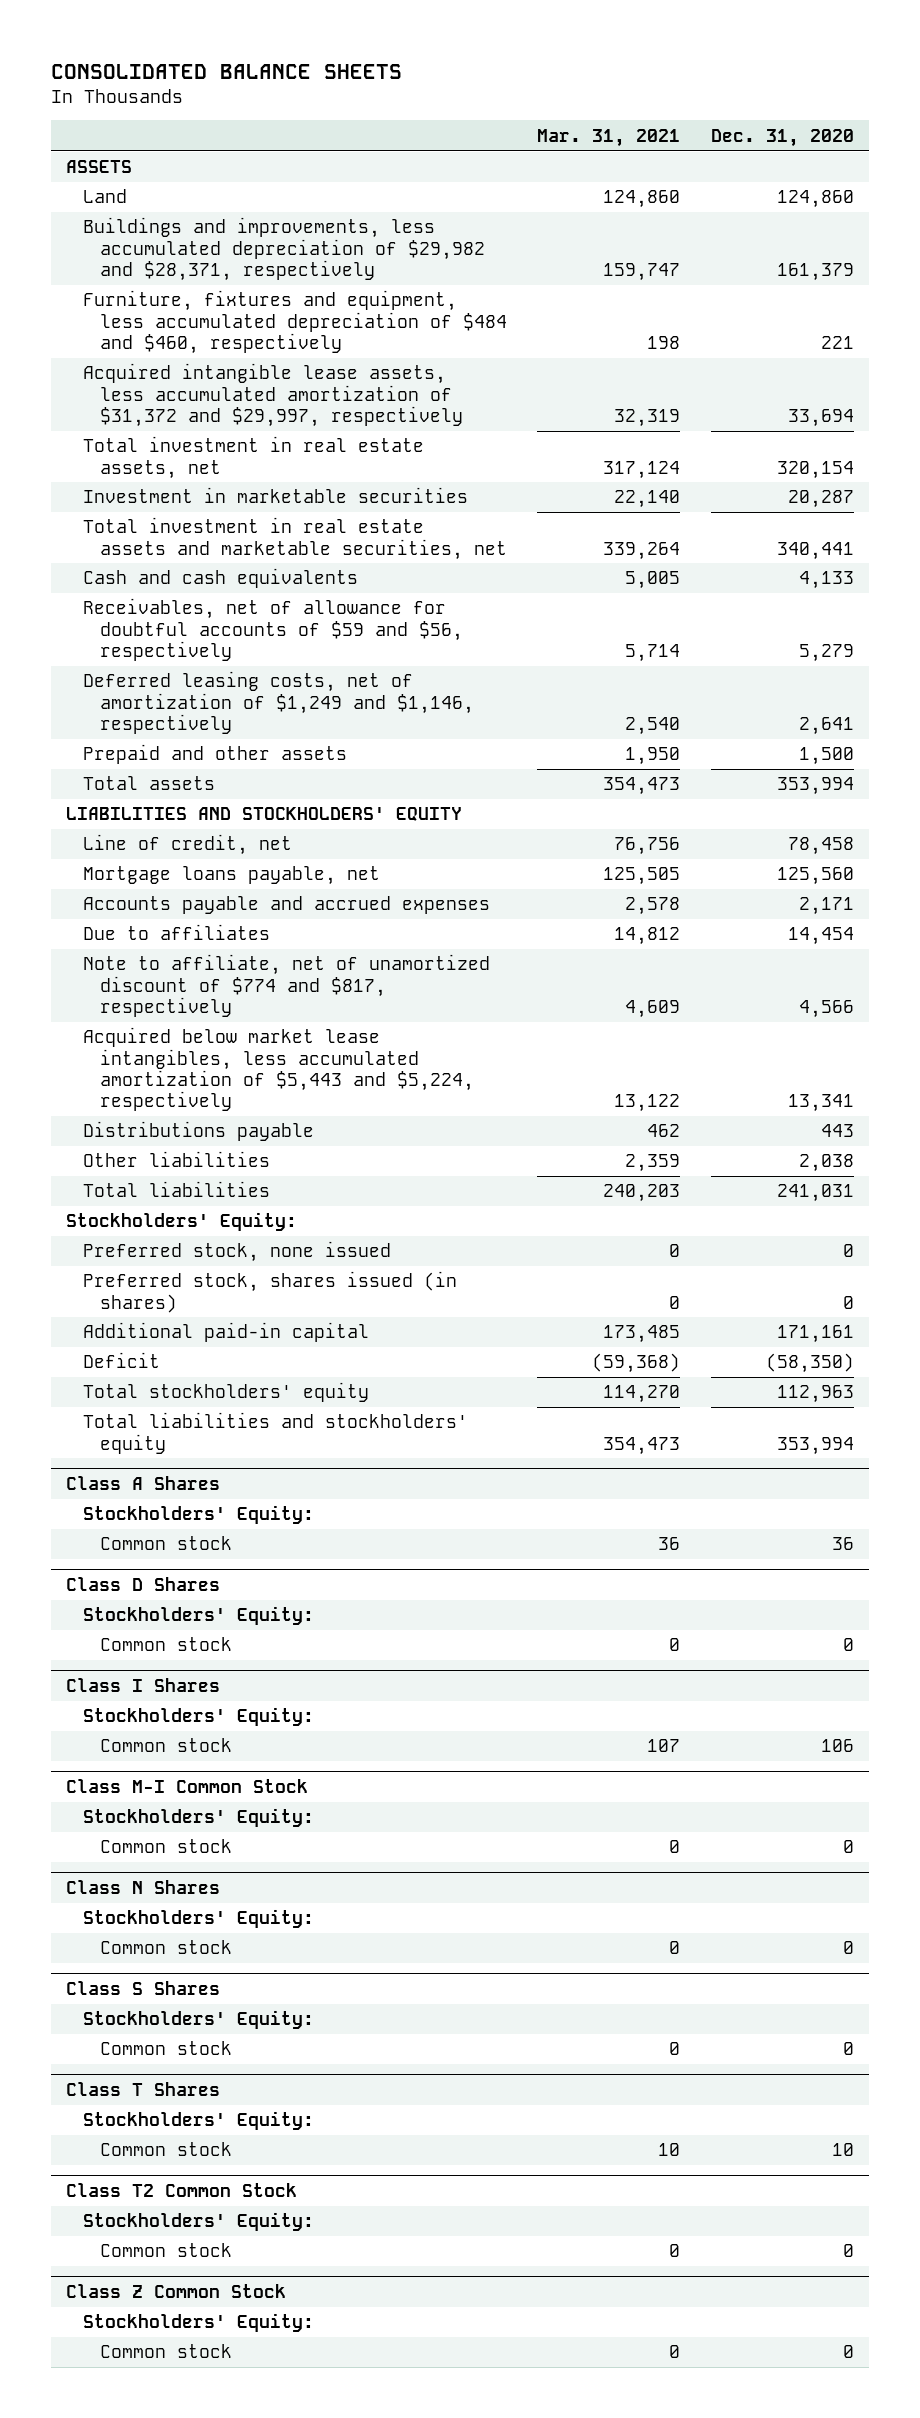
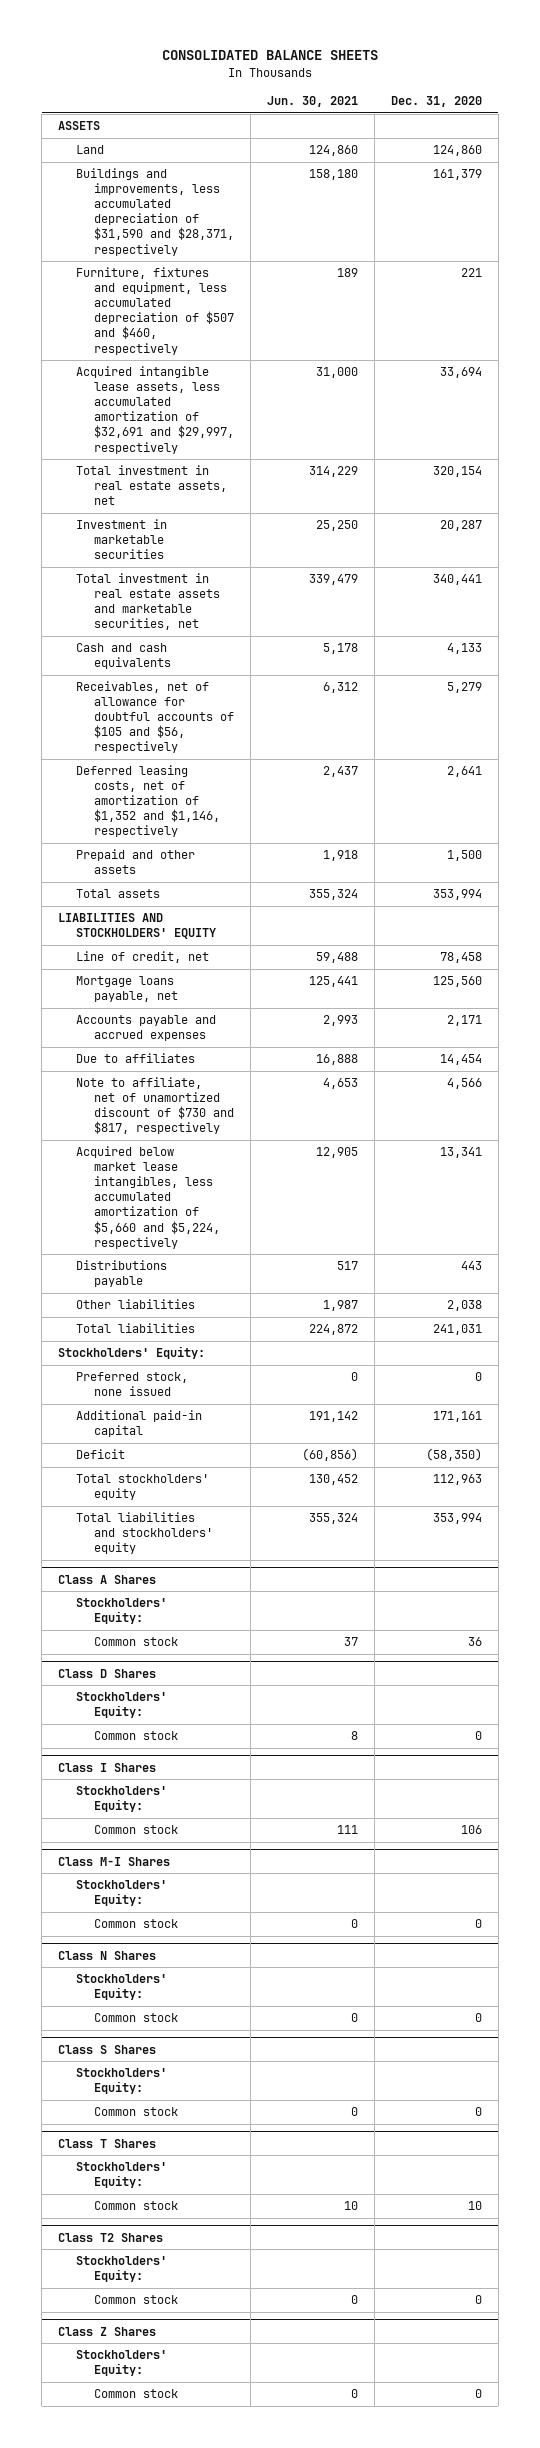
[537,128,681,147] Mar. 31, 2021 -> none
none -> [266,96,358,108] Jun. 30, 2021
[82,217,485,281] Buildings and improvements, less accumulated depreciation of $29,982 and $28,371, respectively -> [76,168,235,256] Buildings and improvements, less accumulated depreciation of $31,590 and $28,371, respectively
[82,290,507,354] Furniture, fixtures and equipment, less accumulated depreciation of $484 and $460, respectively -> [76,267,235,355] Furniture, fixtures and equipment, less accumulated depreciation of $507 and $460, respectively
[82,363,463,427] Acquired intangible lease assets, less accumulated amortization of $31,372 and $29,997, respectively -> [76,366,235,454] Acquired intangible lease assets, less accumulated amortization of $32,691 and $29,997, respectively
[82,598,463,661] Receivables, net of allowance for doubtful accounts of $59 and $56, respectively -> [76,681,235,754] Receivables, net of allowance for doubtful accounts of $105 and $56, respectively
[82,671,474,734] Deferred leasing costs, net of amortization of $1,249 and $1,146, respectively -> [76,765,221,838] Deferred leasing costs, net of amortization of $1,352 and $1,146, respectively
[82,954,490,1017] Note to affiliate, net of unamortized discount of $774 and $817, respectively -> [76,1077,235,1135] Note to affiliate, net of unamortized discount of $730 and $817, respectively
[82,1027,474,1111] Acquired below market lease intangibles, less accumulated amortization of $5,443 and $5,224, respectively -> [76,1146,221,1249] Acquired below market lease intangibles, less accumulated amortization of $5,660 and $5,224, respectively
[82,1271,457,1313] Preferred stock, shares issued (in shares) -> none
[66,1778,309,1793] Class M-I Common Stock -> [58,1856,171,1866] Class M-I Shares
[66,2182,298,2197] Class T2 Common Stock -> [58,2232,164,2242] Class T2 Shares
[66,2283,287,2298] Class Z Common Stock -> [58,2326,157,2336] Class Z Shares

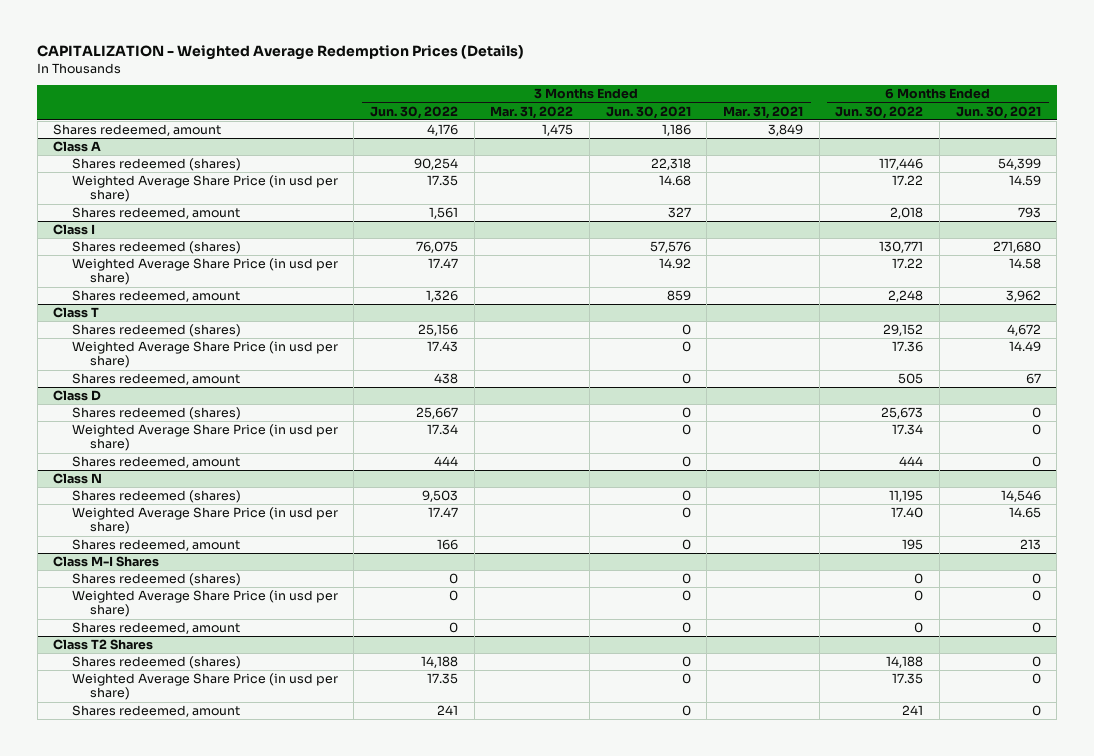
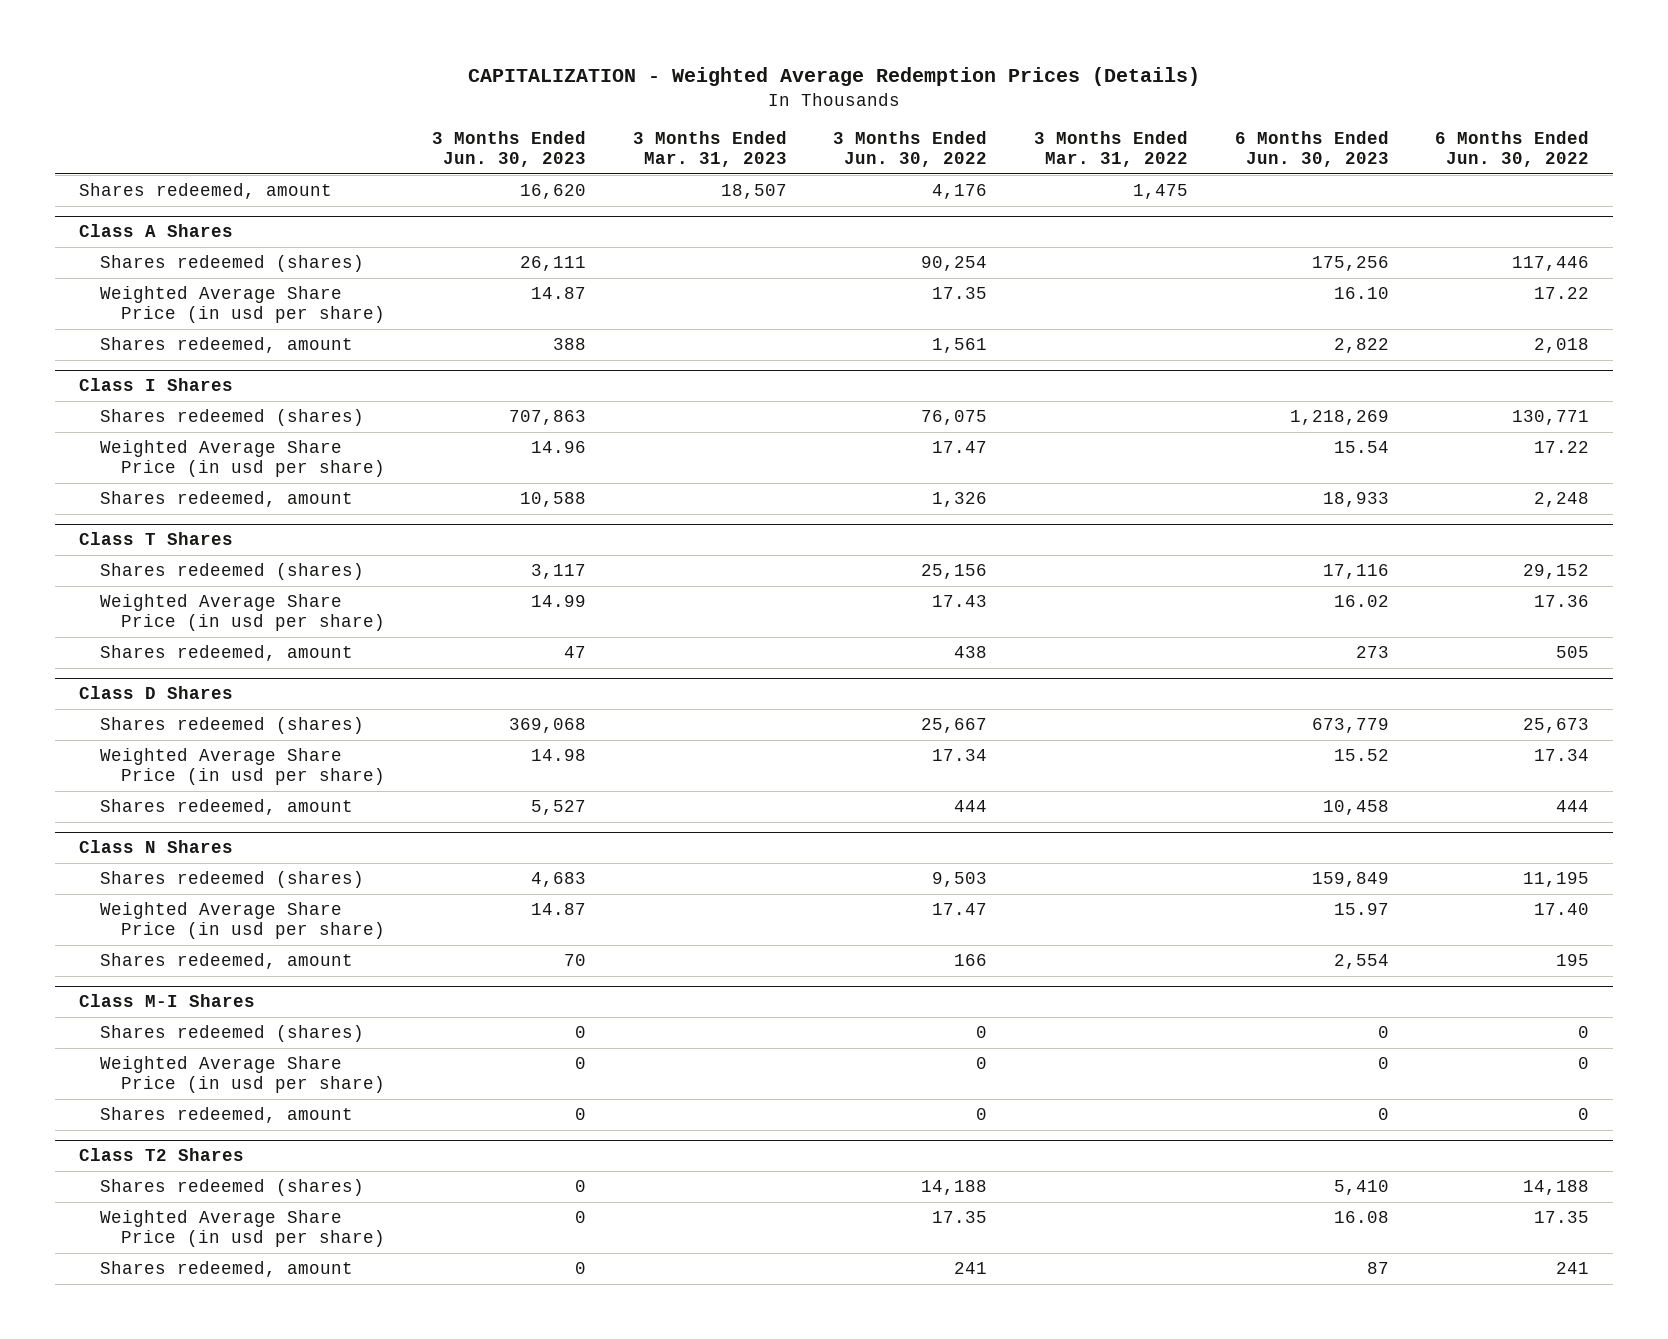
[605,105,691,119] Jun. 30, 2021 -> none
[722,105,803,119] Mar. 31, 2021 -> none
[955,105,1041,119] Jun. 30, 2021 -> none
none -> [432,130,587,168] 3 Months Ended Jun. 30, 2023
none -> [632,130,787,168] 3 Months Ended Mar. 31, 2023
none -> [1234,130,1389,168] 6 Months Ended Jun. 30, 2023
[53,141,102,153] Class A -> [78,224,233,238] Class A Shares
[53,224,96,236] Class I -> [78,378,233,392] Class I Shares
[53,307,100,319] Class T -> [78,532,233,546] Class T Shares
[53,390,102,402] Class D -> [78,686,233,700] Class D Shares
[53,473,103,485] Class N -> [78,840,233,854] Class N Shares

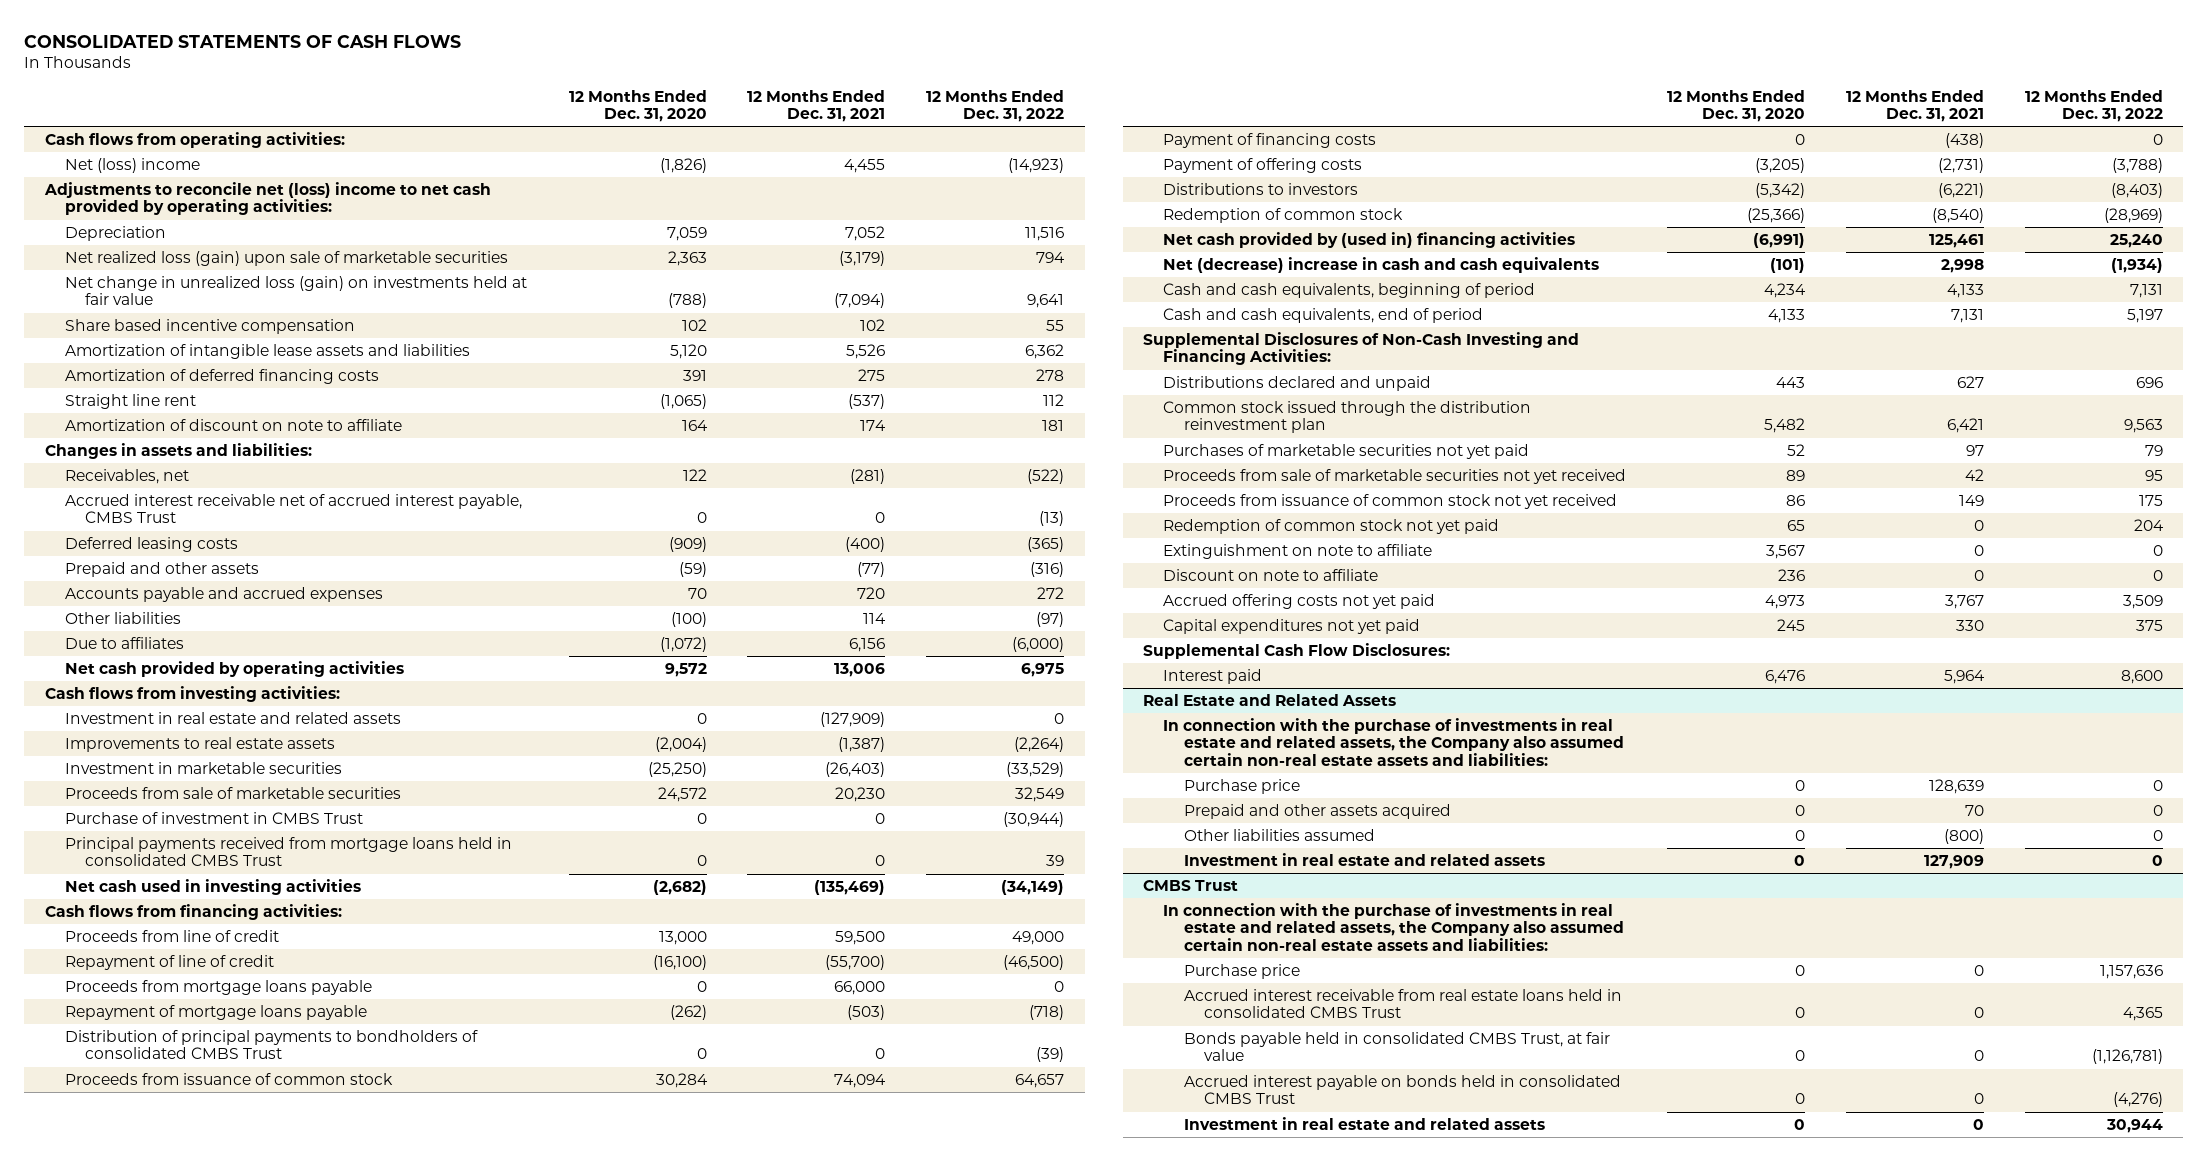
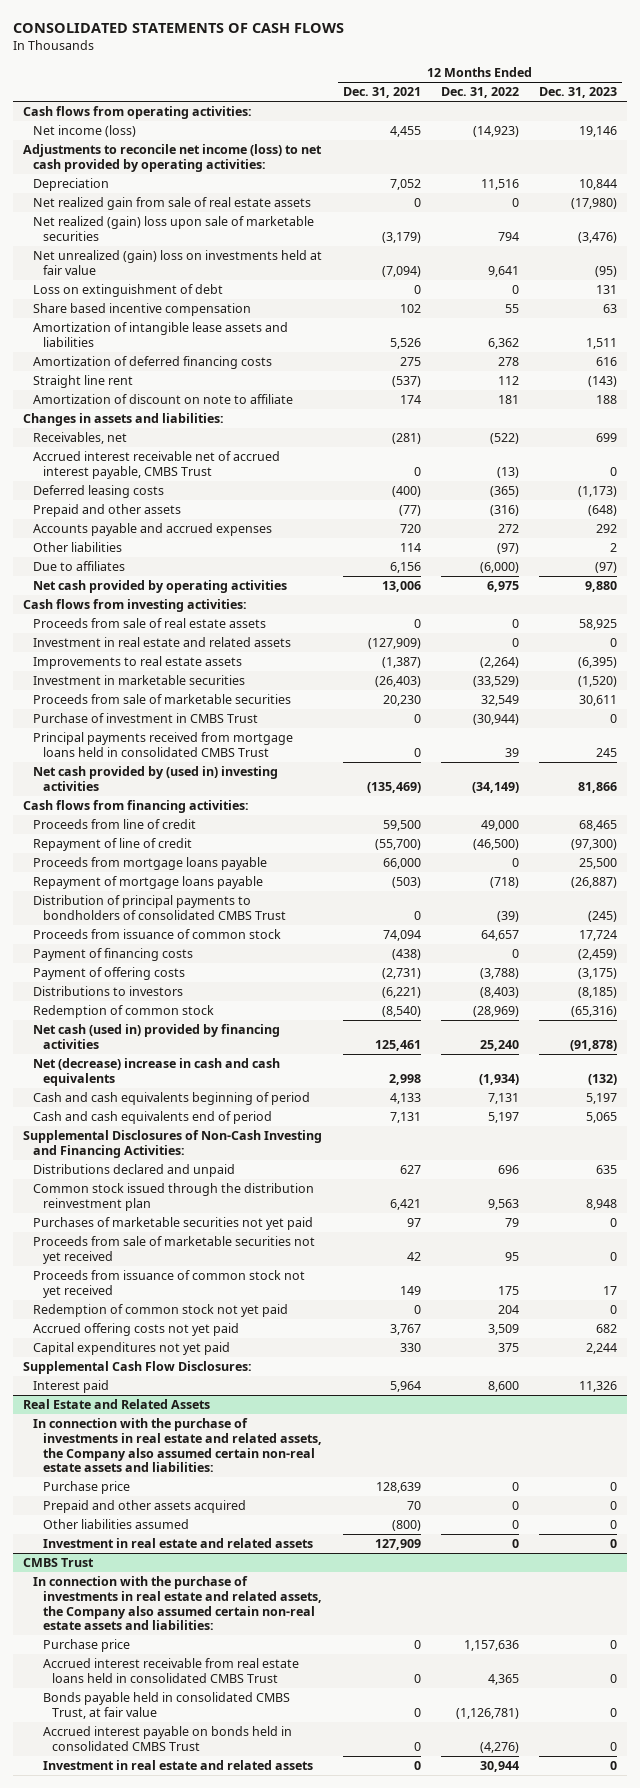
[568,89,707,123] 12 Months Ended Dec. 31, 2020 -> none
none -> [538,87,617,99] Dec. 31, 2023
[64,157,200,173] Net (loss) income -> [33,125,137,138] Net income (loss)
[43,181,491,216] Adjustments to reconcile net (loss) income to net cash provided by operating activities: -> [23,144,323,172] Adjustments to reconcile net income (loss) to net cash provided by operating activities:
none -> [33,197,312,211] Net realized gain from sale of real estate assets
[64,250,508,266] Net realized loss (gain) upon sale of marketable securities -> [33,216,315,241] Net realized (gain) loss upon sale of marketable securities
[64,275,527,306] Net change in unrealized loss (gain) on investments held at fair value -> [33,250,323,275] Net unrealized (gain) loss on investments held at fair value
none -> [33,284,224,298] Loss on extinguishment of debt
none -> [33,618,267,629] Proceeds from sale of real estate assets
[64,878,361,895] Net cash used in investing activities -> [33,766,279,791] Net cash provided by (used in) investing activities
[1163,231,1576,248] Net cash provided by (used in) financing activities -> [33,1024,281,1049] Net cash (used in) provided by financing activities
[1163,282,1536,298] Cash and cash equivalents, beginning of period -> [33,1092,311,1106] Cash and cash equivalents beginning of period
[1163,307,1484,323] Cash and cash equivalents, end of period -> [33,1111,273,1125] Cash and cash equivalents end of period
[1163,543,1433,559] Extinguishment on note to affiliate -> none
[1163,568,1379,581] Discount on note to affiliate -> none

